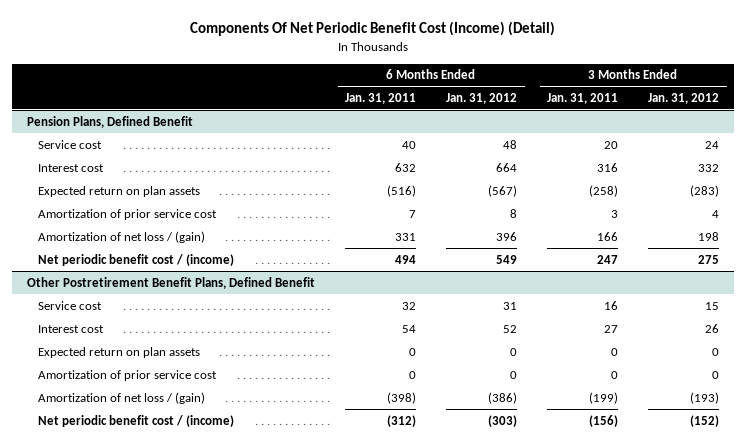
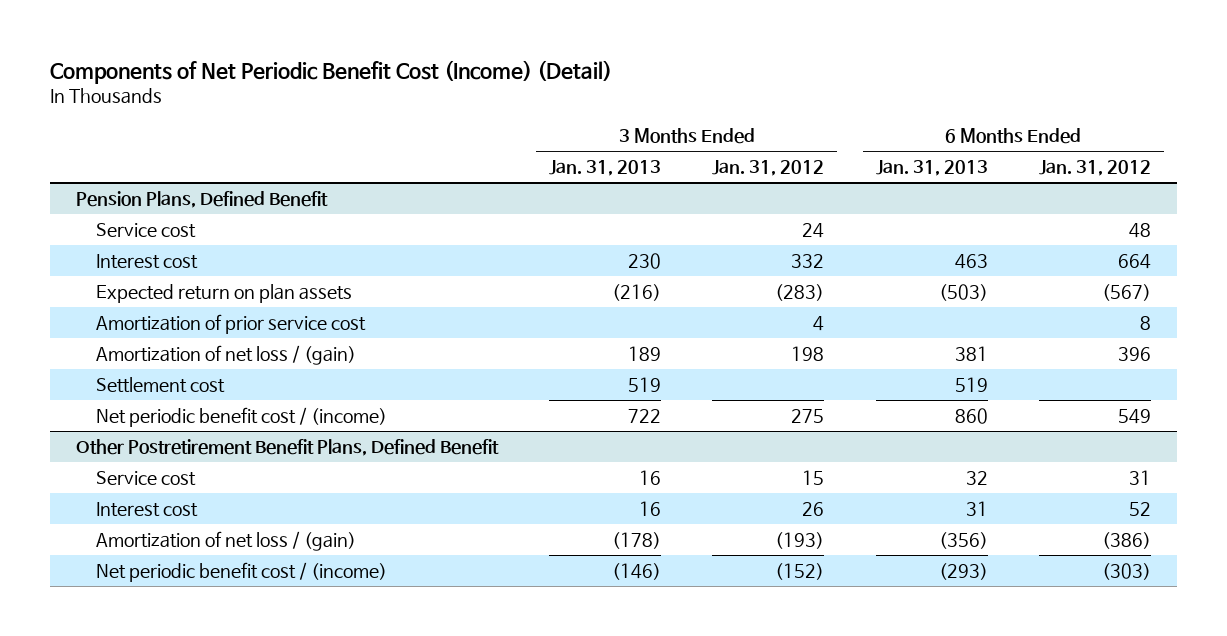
[190,20,556,36] Components Of Net Periodic Benefit Cost (Income) (Detail) -> [50,59,613,84] Components of Net Periodic Benefit Cost (Income) (Detail)
[345,92,417,104] Jan. 31, 2011 -> none
[547,92,619,104] Jan. 31, 2011 -> none
none -> [548,160,661,177] Jan. 31, 2013
none -> [875,160,988,177] Jan. 31, 2013
none -> [96,377,226,394] Settlement cost
[37,346,200,358] Expected return on plan assets -> none
[37,369,217,381] Amortization of prior service cost -> none

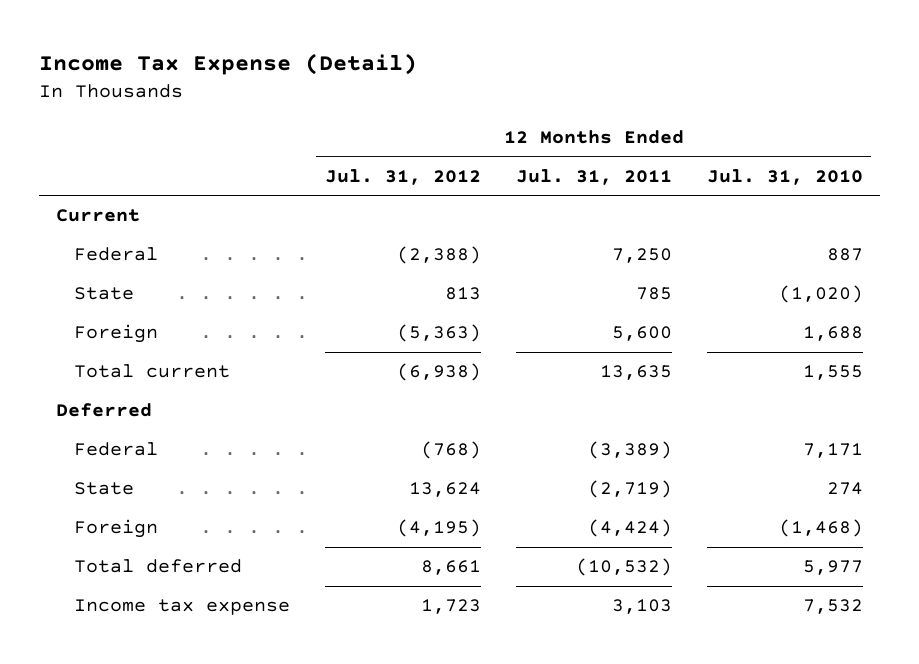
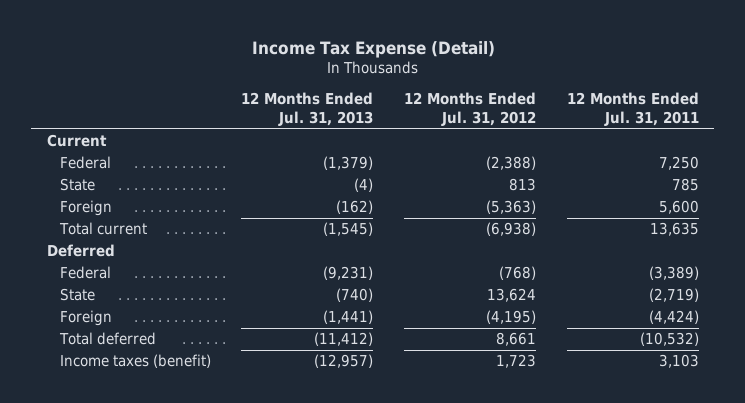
[706,168,863,185] Jul. 31, 2010 -> none
none -> [241,92,374,126] 12 Months Ended Jul. 31, 2013
[74,599,291,616] Income tax expense -> [59,354,211,369] Income taxes (benefit)

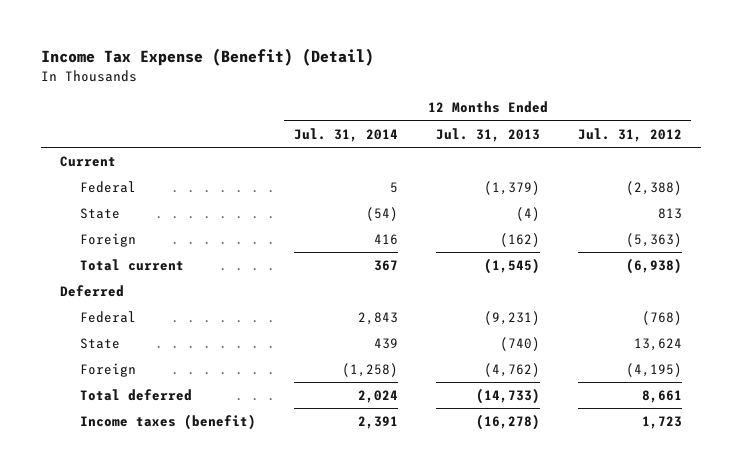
[251,40,495,58] Income Tax Expense (Detail) -> [40,47,374,66] Income Tax Expense (Benefit) (Detail)
[566,92,699,126] 12 Months Ended Jul. 31, 2011 -> none
none -> [293,127,398,142] Jul. 31, 2014
[323,310,374,325] (1,441) -> [483,363,540,378] (4,762)
[314,332,374,347] (11,412) -> [475,388,540,405] (14,733)
[314,354,374,369] (12,957) -> [475,414,540,431] (16,278)

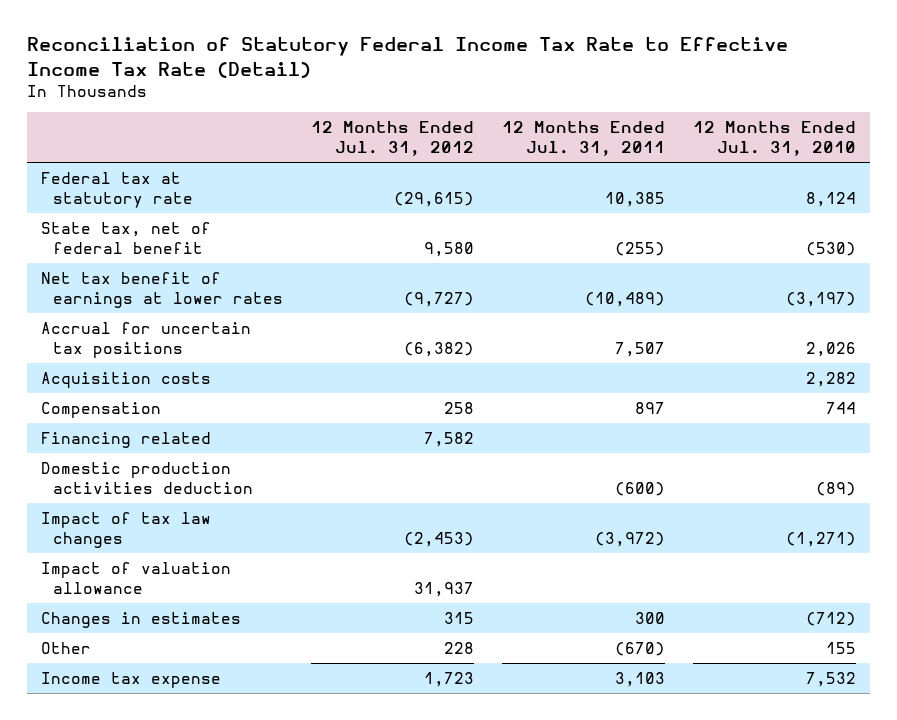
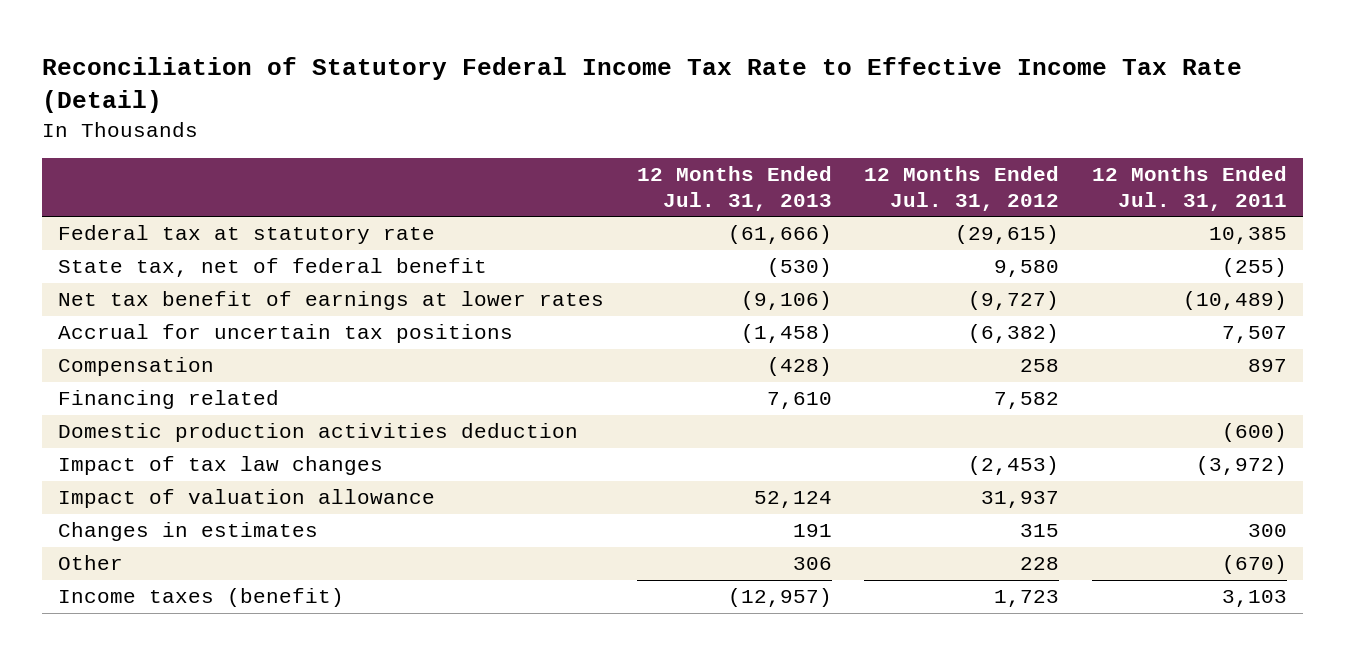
[692,121,856,157] 12 Months Ended Jul. 31, 2010 -> none
none -> [636,166,832,211] 12 Months Ended Jul. 31, 2013
[40,371,211,388] Acquisition costs -> none
[40,671,221,688] Income tax expense -> [58,588,345,608] Income taxes (benefit)

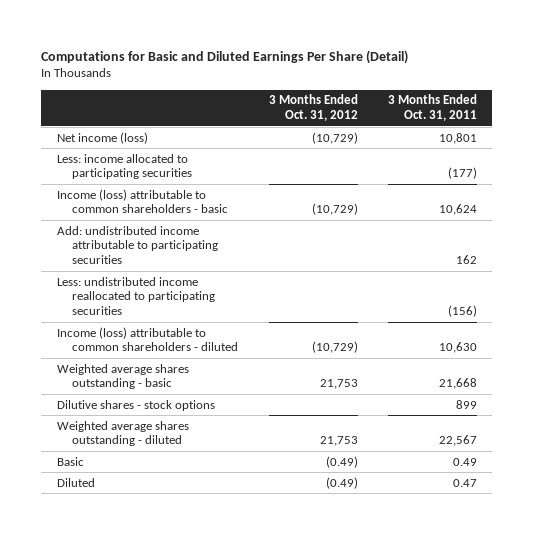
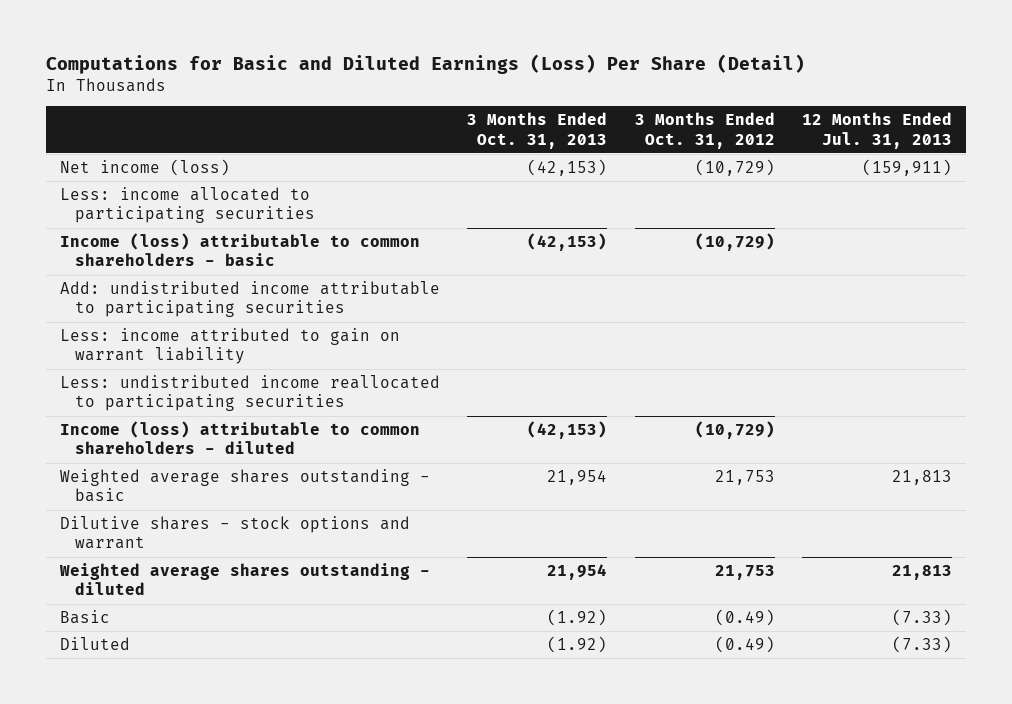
[41,49,409,64] Computations for Basic and Diluted Earnings Per Share (Detail) -> [45,53,805,74] Computations for Basic and Diluted Earnings (Loss) Per Share (Detail)
[388,94,478,122] 3 Months Ended Oct. 31, 2011 -> none
none -> [467,112,608,149] 3 Months Ended Oct. 31, 2013
none -> [802,112,953,149] 12 Months Ended Jul. 31, 2013
none -> [59,328,400,365] Less: income attributed to gain on warrant liability
[56,399,215,411] Dilutive shares - stock options -> [59,516,410,550] Dilutive shares - stock options and warrant

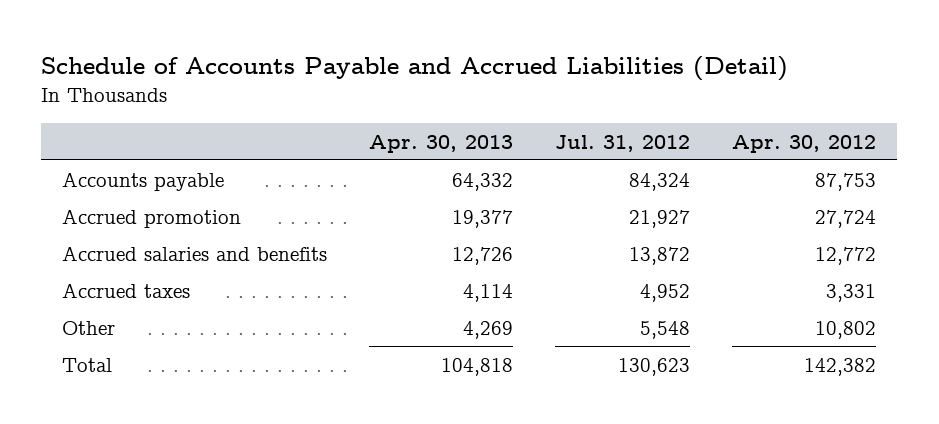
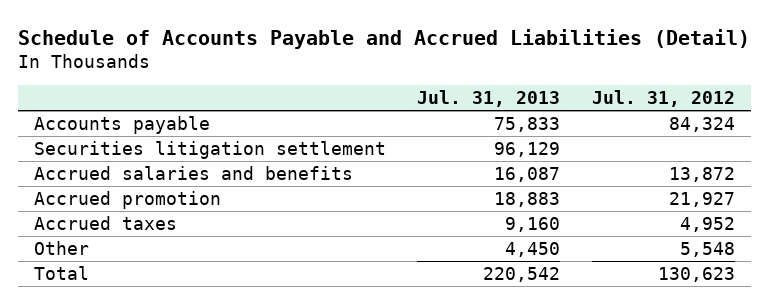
[369,134,514,153] Apr. 30, 2013 -> none
[732,134,877,153] Apr. 30, 2012 -> none
none -> [417,90,561,108] Jul. 31, 2013
none -> [33,140,386,159] Securities litigation settlement
[62,208,242,228] Accrued promotion -> [33,190,221,209] Accrued promotion

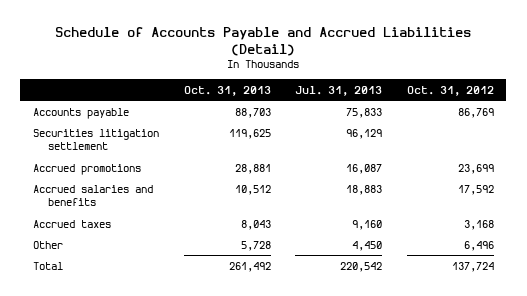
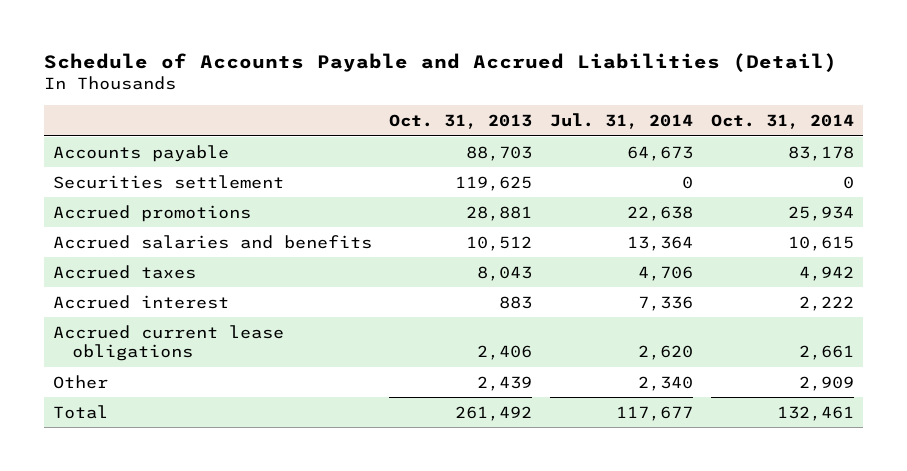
[295,85,383,96] Jul. 31, 2013 -> none
[406,85,494,96] Oct. 31, 2012 -> none
none -> [550,112,694,129] Jul. 31, 2014
none -> [711,113,855,129] Oct. 31, 2014
[32,128,159,151] Securities litigation settlement -> [52,174,284,189] Securities settlement
none -> [52,294,229,309] Accrued interest
none -> [52,324,284,362] Accrued current lease obligations
[240,240,271,251] 5,728 -> [477,375,533,391] 2,439

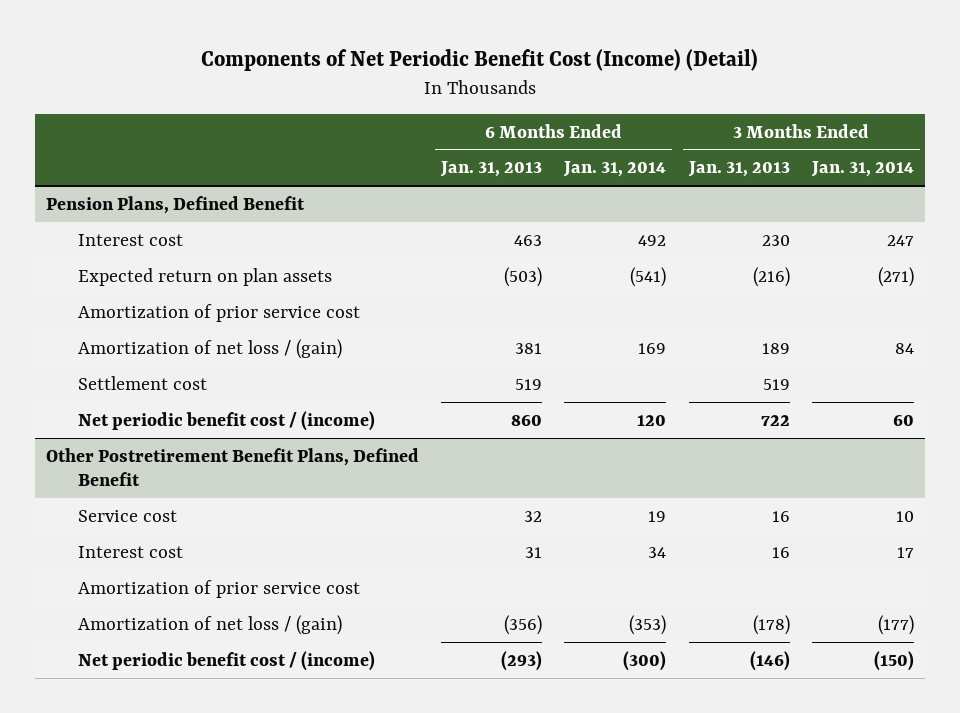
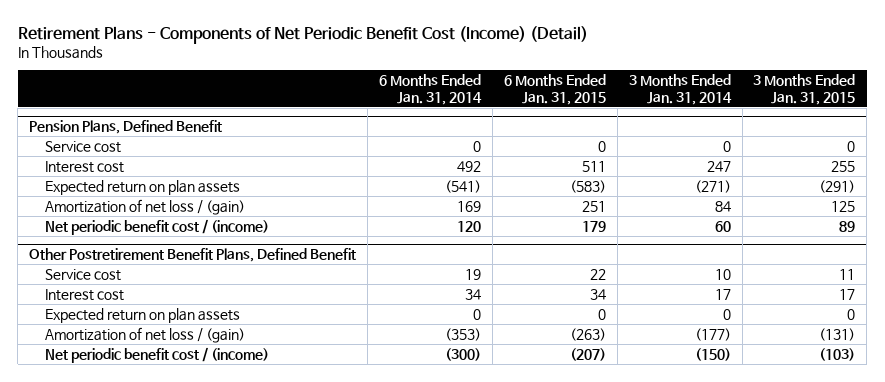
[200,49,758,72] Components of Net Periodic Benefit Cost (Income) (Detail) -> [17,25,588,44] Retirement Plans - Components of Net Periodic Benefit Cost (Income) (Detail)
[440,161,543,178] Jan. 31, 2013 -> none
[687,161,790,178] Jan. 31, 2013 -> none
none -> [503,74,606,105] 6 Months Ended Jan. 31, 2015
none -> [753,74,856,105] 3 Months Ended Jan. 31, 2015
none -> [44,140,121,153] Service cost
[77,303,360,322] Amortization of prior service cost -> none
[77,375,207,390] Settlement cost -> none
[77,579,360,598] Amortization of prior service cost -> none
none -> [44,307,240,323] Expected return on plan assets

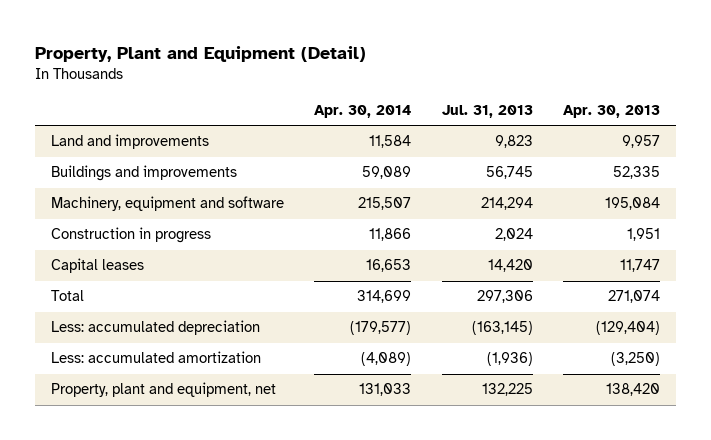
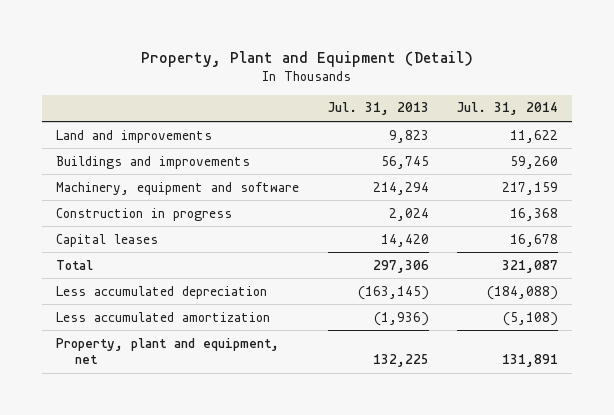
[314,105,412,119] Apr. 30, 2014 -> none
[563,105,661,119] Apr. 30, 2013 -> none
none -> [456,102,558,116] Jul. 31, 2014
[50,320,260,336] Less: accumulated depreciation -> [56,285,268,299] Less accumulated depreciation
[50,351,261,364] Less: accumulated amortization -> [56,311,271,322] Less accumulated amortization

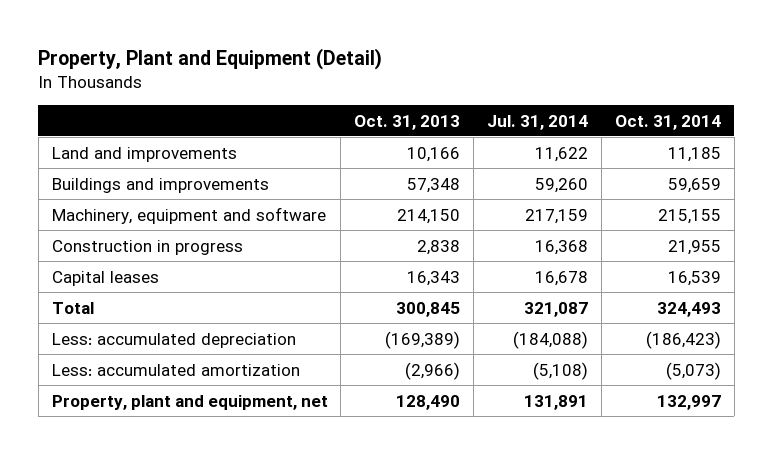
[327,102,429,116] Jul. 31, 2013 -> none
none -> [354,114,461,130] Oct. 31, 2013
none -> [614,114,721,130] Oct. 31, 2014
[56,285,268,299] Less accumulated depreciation -> [51,332,296,348] Less: accumulated depreciation
[56,311,271,322] Less accumulated amortization -> [51,363,300,376] Less: accumulated amortization

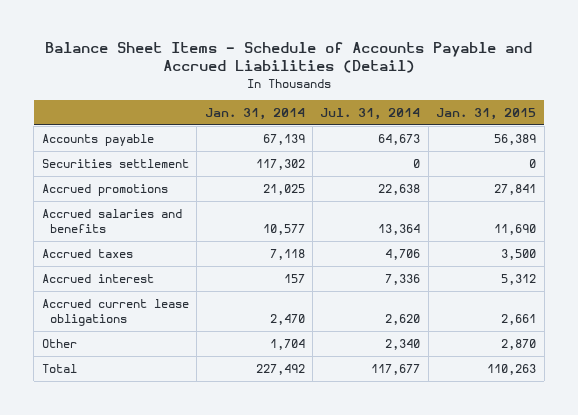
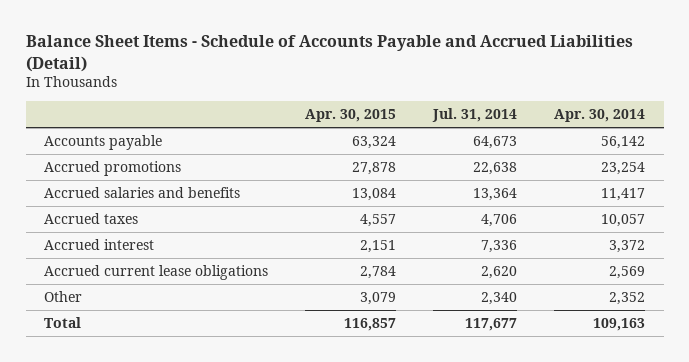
[204,107,305,120] Jan. 31, 2014 -> none
[436,107,537,120] Jan. 31, 2015 -> none
none -> [305,109,397,123] Apr. 30, 2015
none -> [554,109,646,123] Apr. 30, 2014
[41,158,189,168] Securities settlement -> none

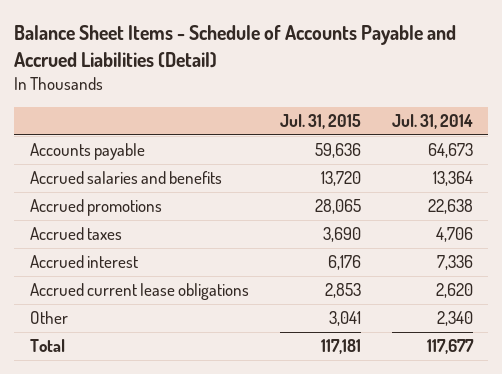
[305,109,397,123] Apr. 30, 2015 -> none
[554,109,646,123] Apr. 30, 2014 -> none
none -> [279,113,361,129] Jul. 31, 2015
[44,161,182,177] Accrued promotions -> [29,199,162,217] Accrued promotions

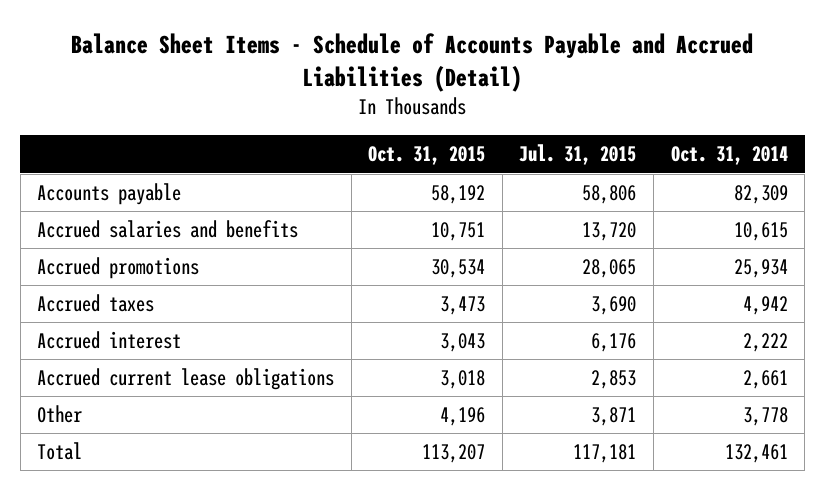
[391,113,473,129] Jul. 31, 2014 -> none
none -> [368,146,486,166] Oct. 31, 2015
none -> [670,146,788,166] Oct. 31, 2014
[314,143,361,159] 59,636 -> [582,185,637,205] 58,806
[328,311,361,327] 3,041 -> [591,407,637,427] 3,871

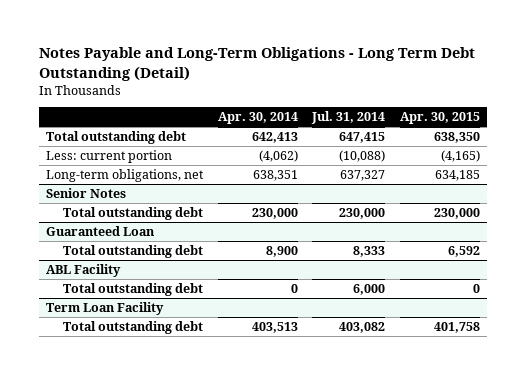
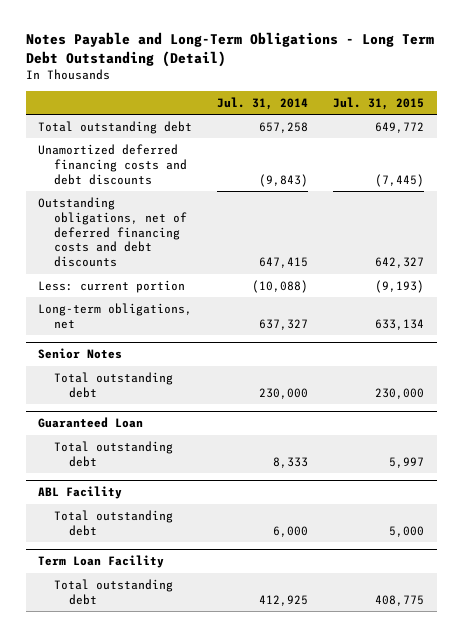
[217,112,298,125] Apr. 30, 2014 -> none
[399,112,480,125] Apr. 30, 2015 -> none
none -> [333,96,425,110] Jul. 31, 2015
[339,131,386,143] 647,415 -> [259,121,309,133] 657,258
none -> [38,143,187,185] Unamortized deferred financing costs and debt discounts
none -> [38,196,187,268] Outstanding obligations, net of deferred financing costs and debt discounts
[339,321,386,333] 403,082 -> [259,594,309,606] 412,925

